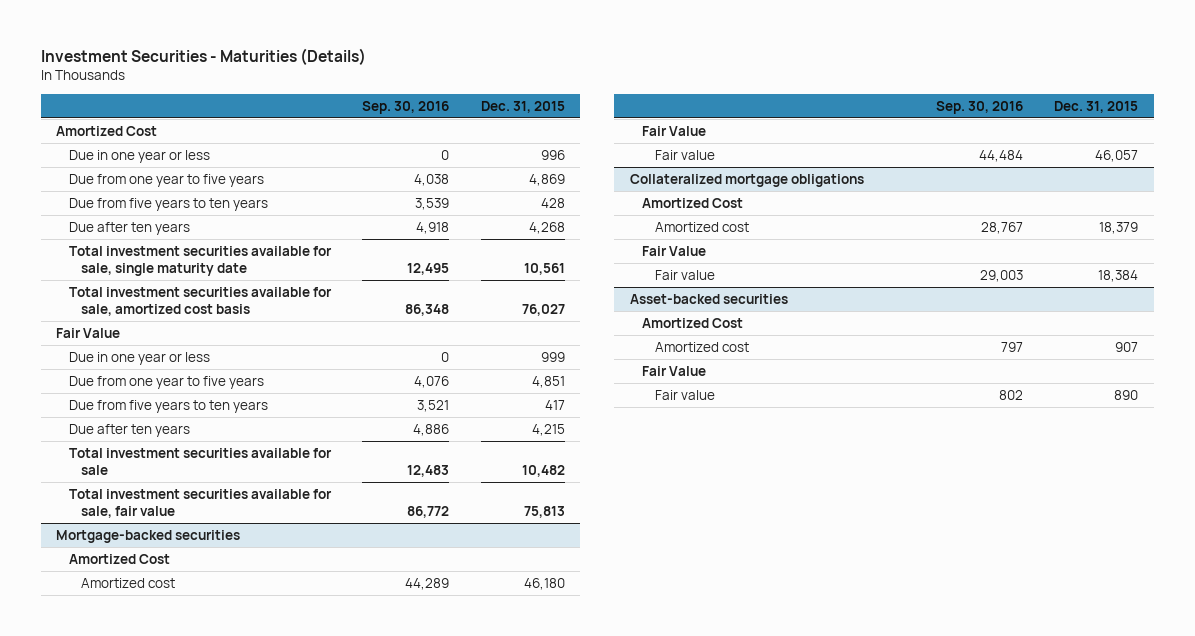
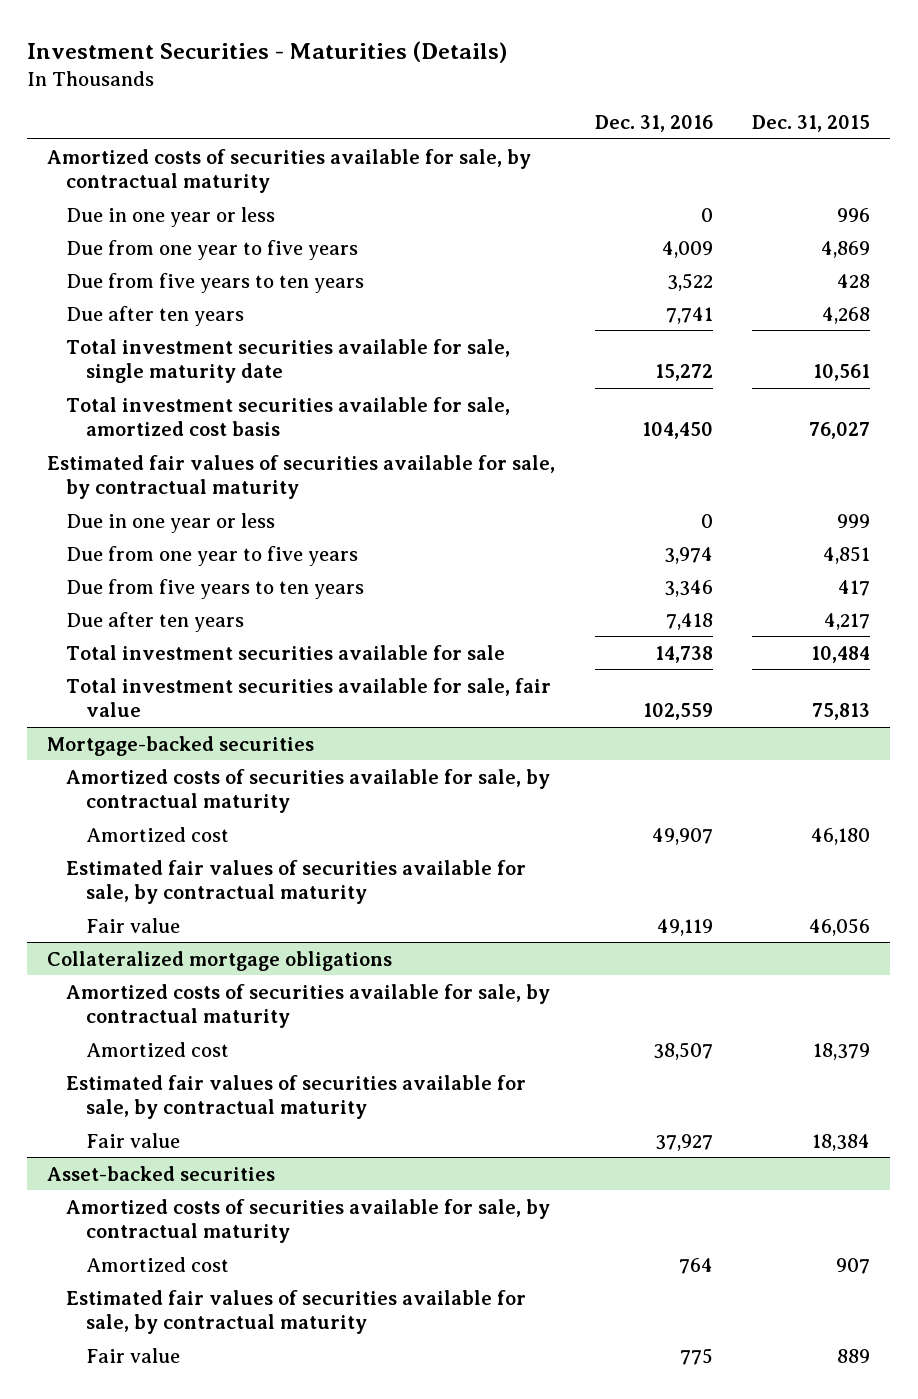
[362,100,450,114] Sep. 30, 2016 -> none
none -> [594,115,713,133] Dec. 31, 2016
[56,125,158,136] Amortized Cost -> [47,148,532,194] Amortized costs of securities available for sale, by contractual maturity
[56,327,121,338] Fair Value -> [47,454,556,500] Estimated fair values of securities available for sale, by contractual maturity
[531,423,565,436] 4,215 -> [824,612,871,630] 4,217
[521,464,565,477] 10,482 -> [811,645,871,663] 10,484
[68,553,170,564] Amortized Cost -> [66,768,551,814] Amortized costs of securities available for sale, by contractual maturity
[642,125,707,136] Fair Value -> [66,859,527,905] Estimated fair values of securities available for sale, by contractual maturity
[1095,149,1139,162] 46,057 -> [809,917,871,936] 46,056
[642,197,744,208] Amortized Cost -> [66,983,551,1029] Amortized costs of securities available for sale, by contractual maturity
[642,245,707,256] Fair Value -> [66,1074,527,1120] Estimated fair values of securities available for sale, by contractual maturity
[642,317,744,328] Amortized Cost -> [66,1198,551,1244] Amortized costs of securities available for sale, by contractual maturity
[642,365,707,376] Fair Value -> [66,1289,527,1335] Estimated fair values of securities available for sale, by contractual maturity
[1114,389,1139,400] 890 -> [837,1348,871,1363] 889

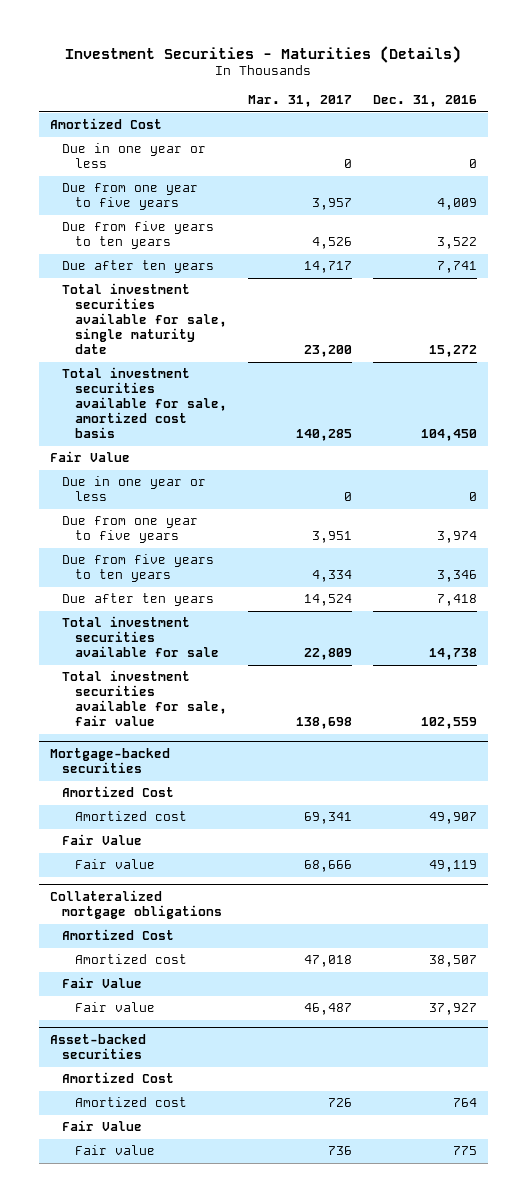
[752,115,871,133] Dec. 31, 2015 -> none
none -> [248,95,353,108] Mar. 31, 2017
[47,148,532,194] Amortized costs of securities available for sale, by contractual maturity -> [49,118,162,130] Amortized Cost
[47,454,556,500] Estimated fair values of securities available for sale, by contractual maturity -> [49,451,130,463] Fair Value
[66,768,551,814] Amortized costs of securities available for sale, by contractual maturity -> [62,786,175,798] Amortized Cost
[66,859,527,905] Estimated fair values of securities available for sale, by contractual maturity -> [62,834,143,846] Fair Value
[66,983,551,1029] Amortized costs of securities available for sale, by contractual maturity -> [62,929,175,941] Amortized Cost
[66,1074,527,1120] Estimated fair values of securities available for sale, by contractual maturity -> [62,977,143,989] Fair Value
[66,1198,551,1244] Amortized costs of securities available for sale, by contractual maturity -> [62,1072,175,1084] Amortized Cost
[66,1289,527,1335] Estimated fair values of securities available for sale, by contractual maturity -> [62,1120,143,1132] Fair Value

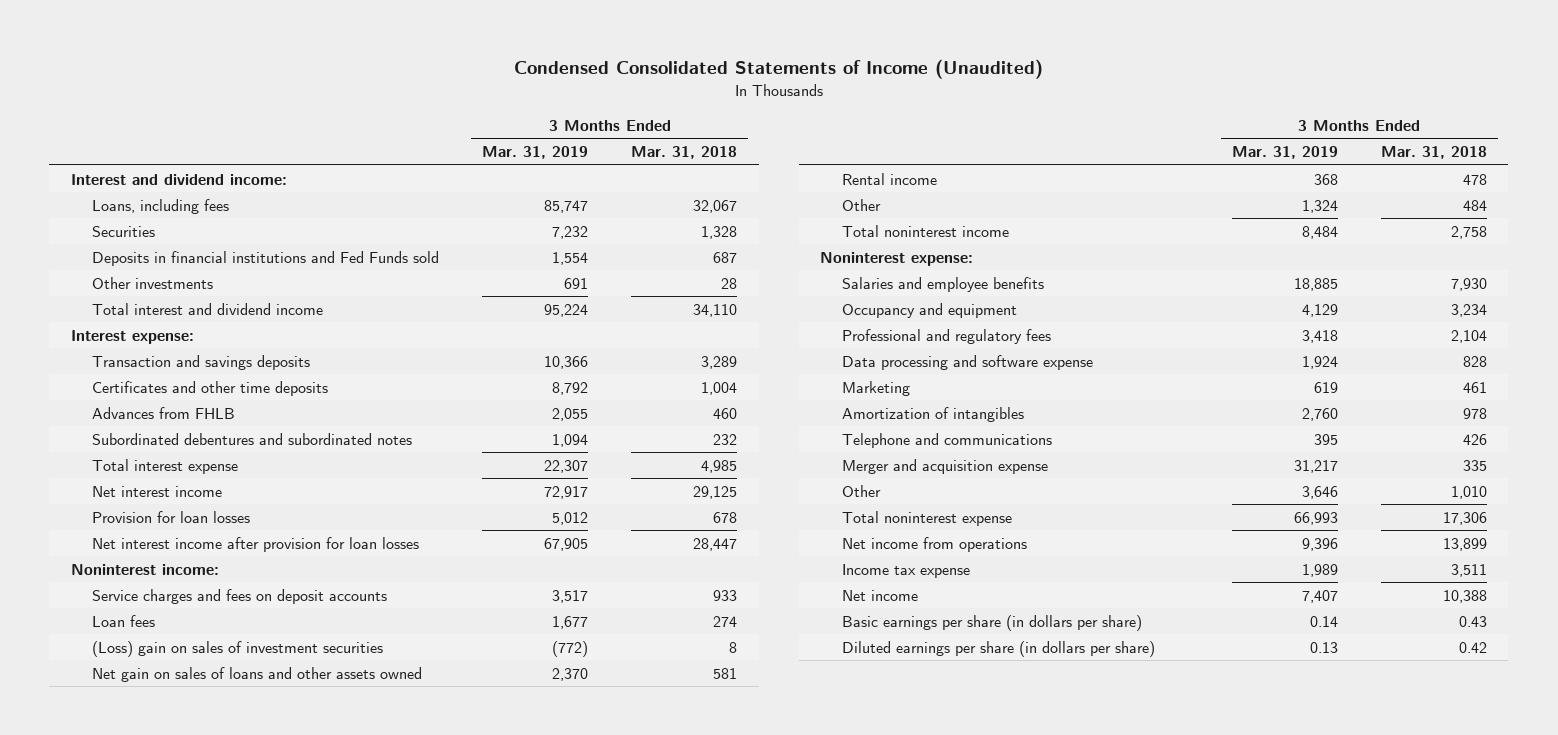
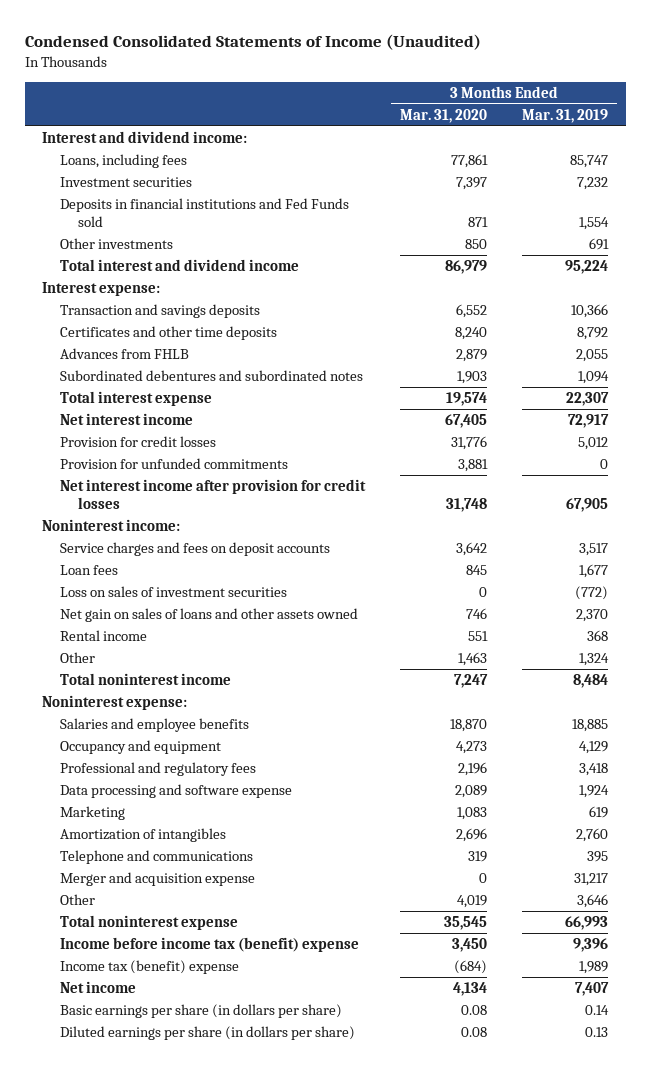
[631,146,738,160] Mar. 31, 2018 -> none
none -> [400,108,488,123] Mar. 31, 2020
[91,225,155,237] Securities -> [60,177,193,188] Investment securities
[91,510,250,523] Provision for loan losses -> [60,436,217,448] Provision for credit losses
none -> [60,458,289,470] Provision for unfunded commitments
[91,536,419,552] Net interest income after provision for loan losses -> [60,479,367,510] Net interest income after provision for credit losses
[91,640,383,657] (Loss) gain on sales of investment securities -> [60,586,288,598] Loss on sales of investment securities
[841,536,1027,552] Net income from operations -> [60,937,360,953] Income before income tax (benefit) expense
[841,563,970,578] Income tax expense -> [60,960,240,975] Income tax (benefit) expense

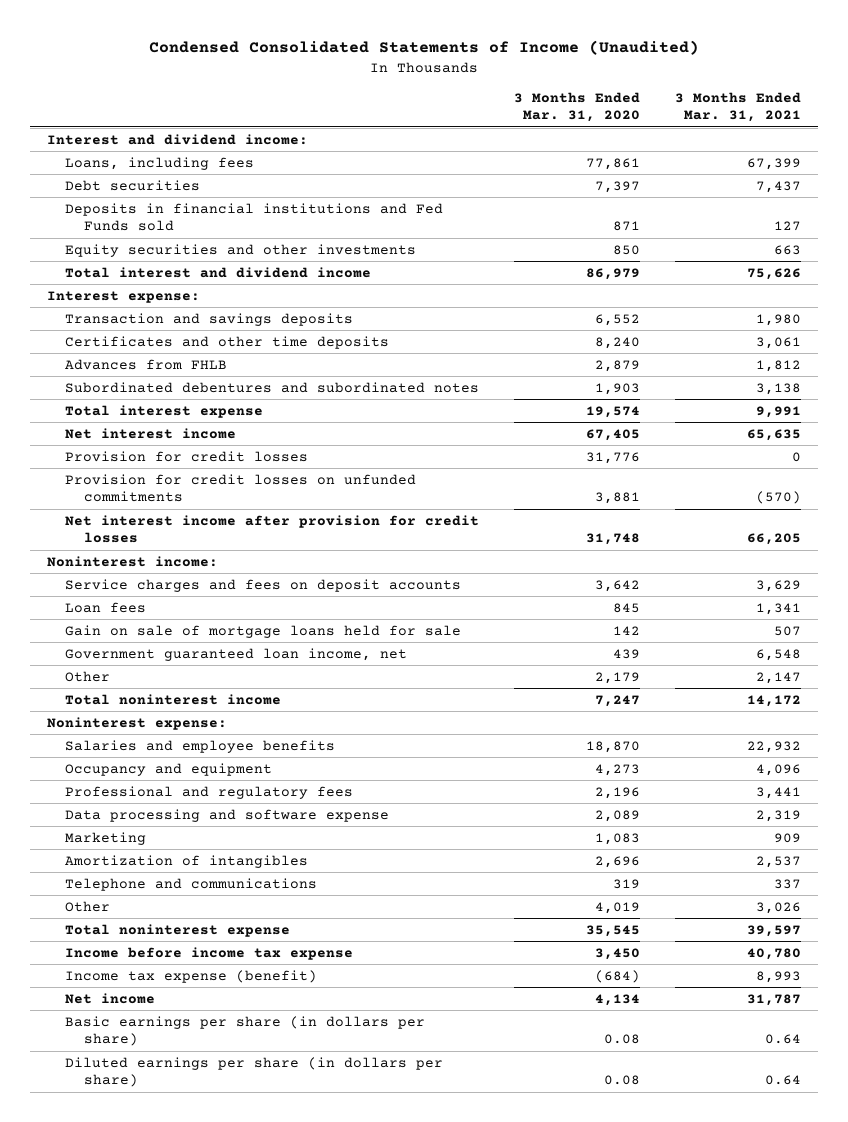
[522,108,609,123] Mar. 31, 2019 -> none
none -> [674,91,801,123] 3 Months Ended Mar. 31, 2021
[60,177,193,188] Investment securities -> [65,179,201,191] Debt securities
[60,238,174,250] Other investments -> [65,243,417,257] Equity securities and other investments
[60,458,289,470] Provision for unfunded commitments -> [65,473,417,503] Provision for credit losses on unfunded commitments
[60,586,288,598] Loss on sales of investment securities -> none
[60,608,359,623] Net gain on sales of loans and other assets owned -> none
[60,630,148,642] Rental income -> none
none -> [65,624,462,638] Gain on sale of mortgage loans held for sale
none -> [65,647,408,661] Government guaranteed loan income, net
[458,652,488,667] 1,463 -> [594,671,640,684] 2,179
[60,872,256,887] Merger and acquisition expense -> none
[60,937,360,953] Income before income tax (benefit) expense -> [65,946,354,960] Income before income tax expense
[60,960,240,975] Income tax (benefit) expense -> [65,969,318,983] Income tax expense (benefit)

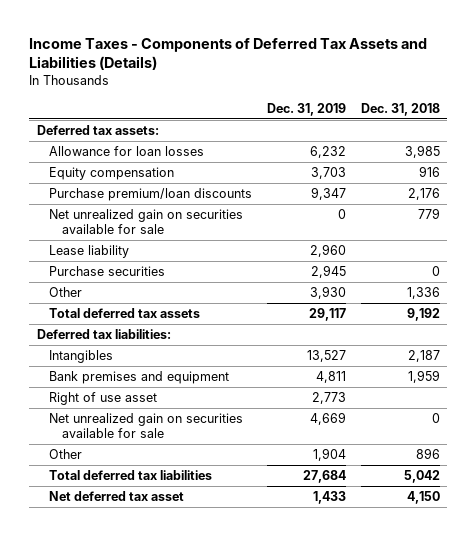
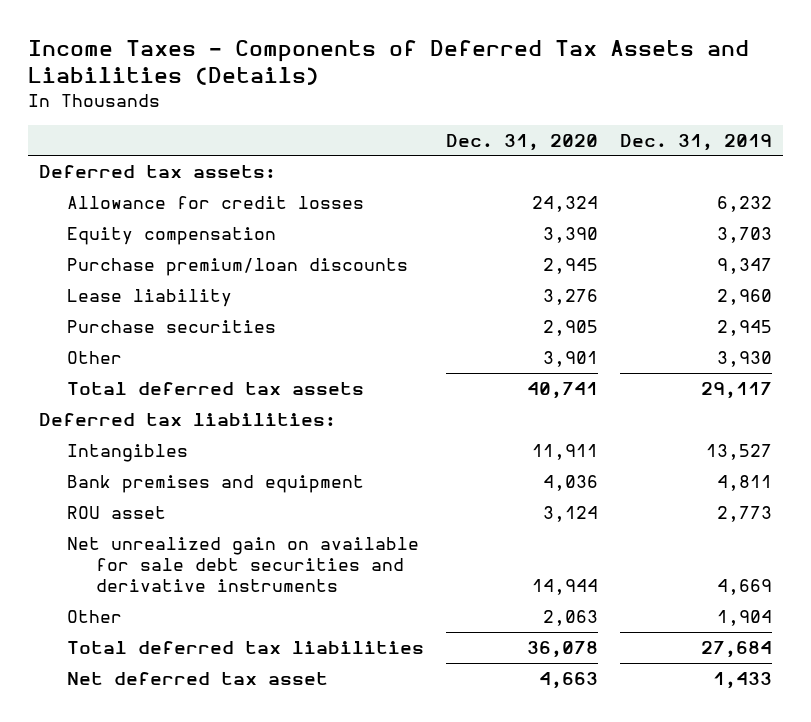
[360,102,440,116] Dec. 31, 2018 -> none
none -> [446,133,599,151] Dec. 31, 2020
[49,146,205,157] Allowance for loan losses -> [67,196,365,210] Allowance for credit losses
[49,209,244,234] Net unrealized gain on securities available for sale -> none
[49,392,158,406] Right of use asset -> [67,506,167,520] ROU asset
[49,413,244,438] Net unrealized gain on securities available for sale -> [67,537,420,593] Net unrealized gain on available for sale debt securities and derivative instruments

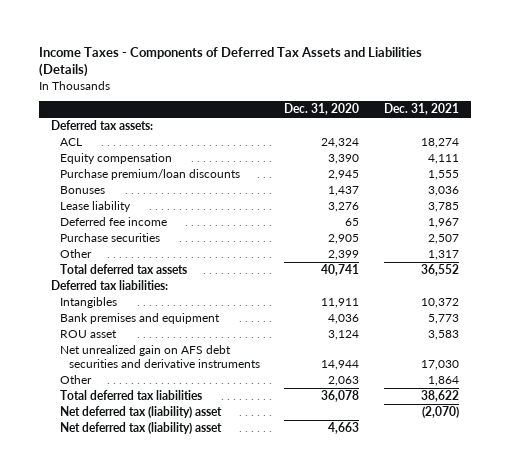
[620,133,773,151] Dec. 31, 2019 -> none
none -> [383,103,459,116] Dec. 31, 2021
[67,196,365,210] Allowance for credit losses -> [60,138,83,147] ACL
none -> [60,186,106,195] Bonuses
none -> [60,217,168,227] Deferred fee income
[543,351,599,368] 3,901 -> [328,250,360,261] 2,399
[67,537,420,593] Net unrealized gain on available for sale debt securities and derivative instruments -> [60,345,261,368] Net unrealized gain on AFS debt securities and derivative instruments
none -> [60,406,223,419] Net deferred tax (liability) asset
[67,672,329,686] Net deferred tax asset -> [60,422,223,435] Net deferred tax (liability) asset

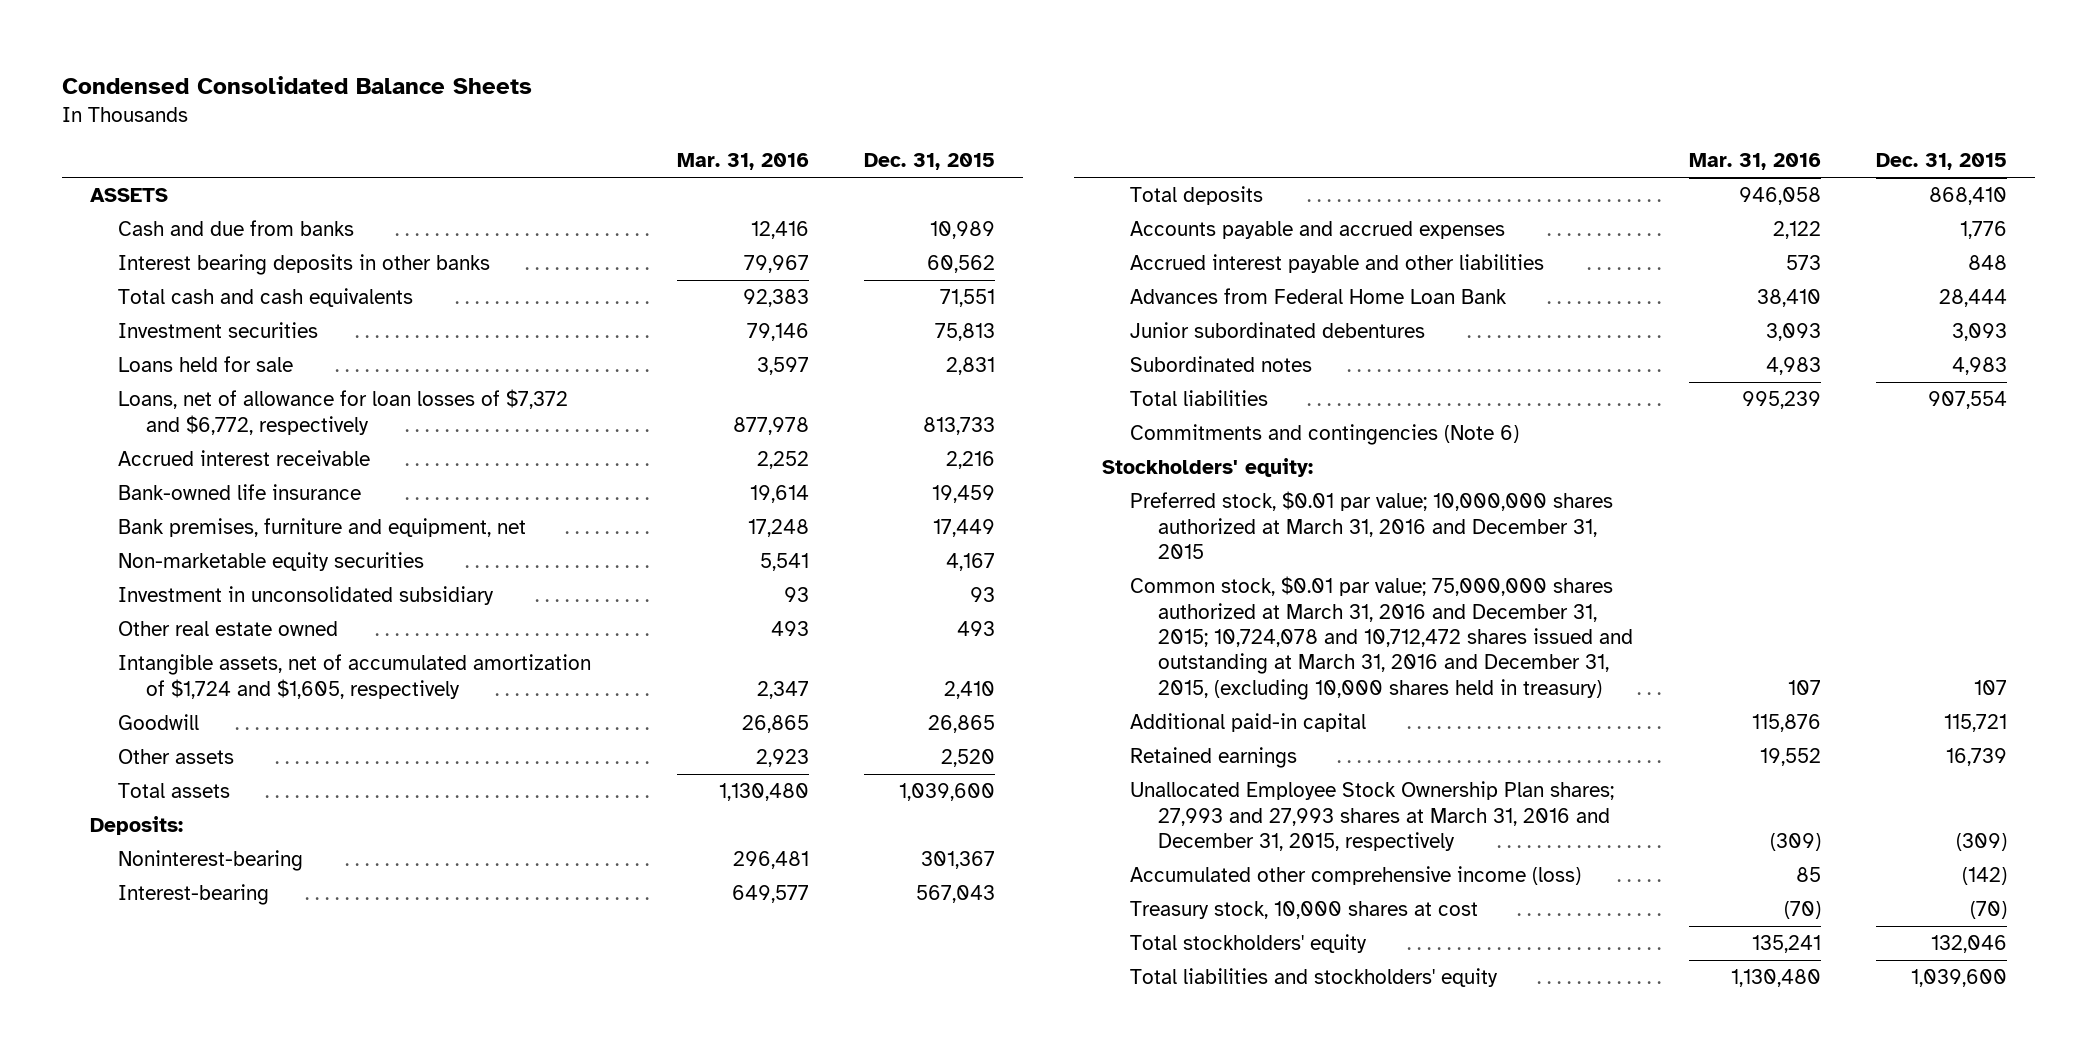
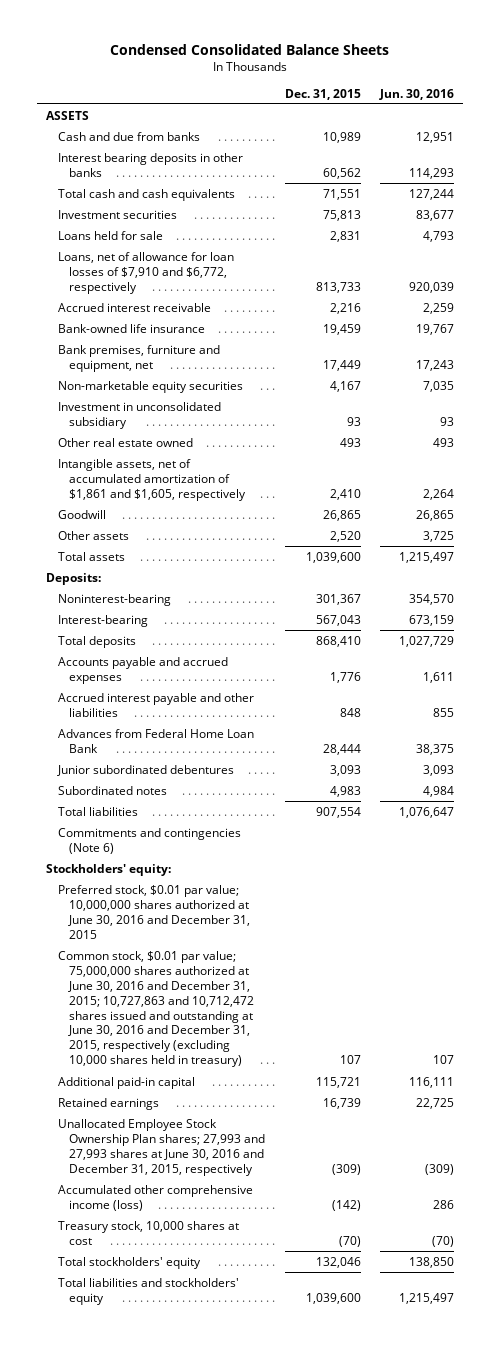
[676,152,809,170] Mar. 31, 2016 -> none
none -> [378,88,454,100] Jun. 30, 2016
[118,389,569,435] Loans, net of allowance for loan losses of $7,372 and $6,772, respectively -> [57,251,234,294] Loans, net of allowance for loan losses of $7,910 and $6,772, respectively
[118,654,592,699] Intangible assets, net of accumulated amortization of $1,724 and $1,605, respectively -> [57,458,247,501] Intangible assets, net of accumulated amortization of $1,861 and $1,605, respectively
[1130,491,1614,559] Preferred stock, $0.01 par value; 10,000,000 shares authorized at March 31, 2016 and December 31, 2015 -> [57,884,251,939] Preferred stock, $0.01 par value; 10,000,000 shares authorized at June 30, 2016 and December 31, 2015
[1130,576,1633,700] Common stock, $0.01 par value; 75,000,000 shares authorized at March 31, 2016 and December 31, 2015; 10,724,078 and 10,712,472 shares issued and outstanding at March 31, 2016 and December 31, 2015, (excluding 10,000 shares held in treasury) -> [57,950,255,1068] Common stock, $0.01 par value; 75,000,000 shares authorized at June 30, 2016 and December 31, 2015; 10,727,863 and 10,712,472 shares issued and outstanding at June 30, 2016 and December 31, 2015, respectively (excluding 10,000 shares held in treasury)
[1130,781,1615,851] Unallocated Employee Stock Ownership Plan shares; 27,993 and 27,993 shares at March 31, 2016 and December 31, 2015, respectively -> [57,1118,266,1176] Unallocated Employee Stock Ownership Plan shares; 27,993 and 27,993 shares at June 30, 2016 and December 31, 2015, respectively

